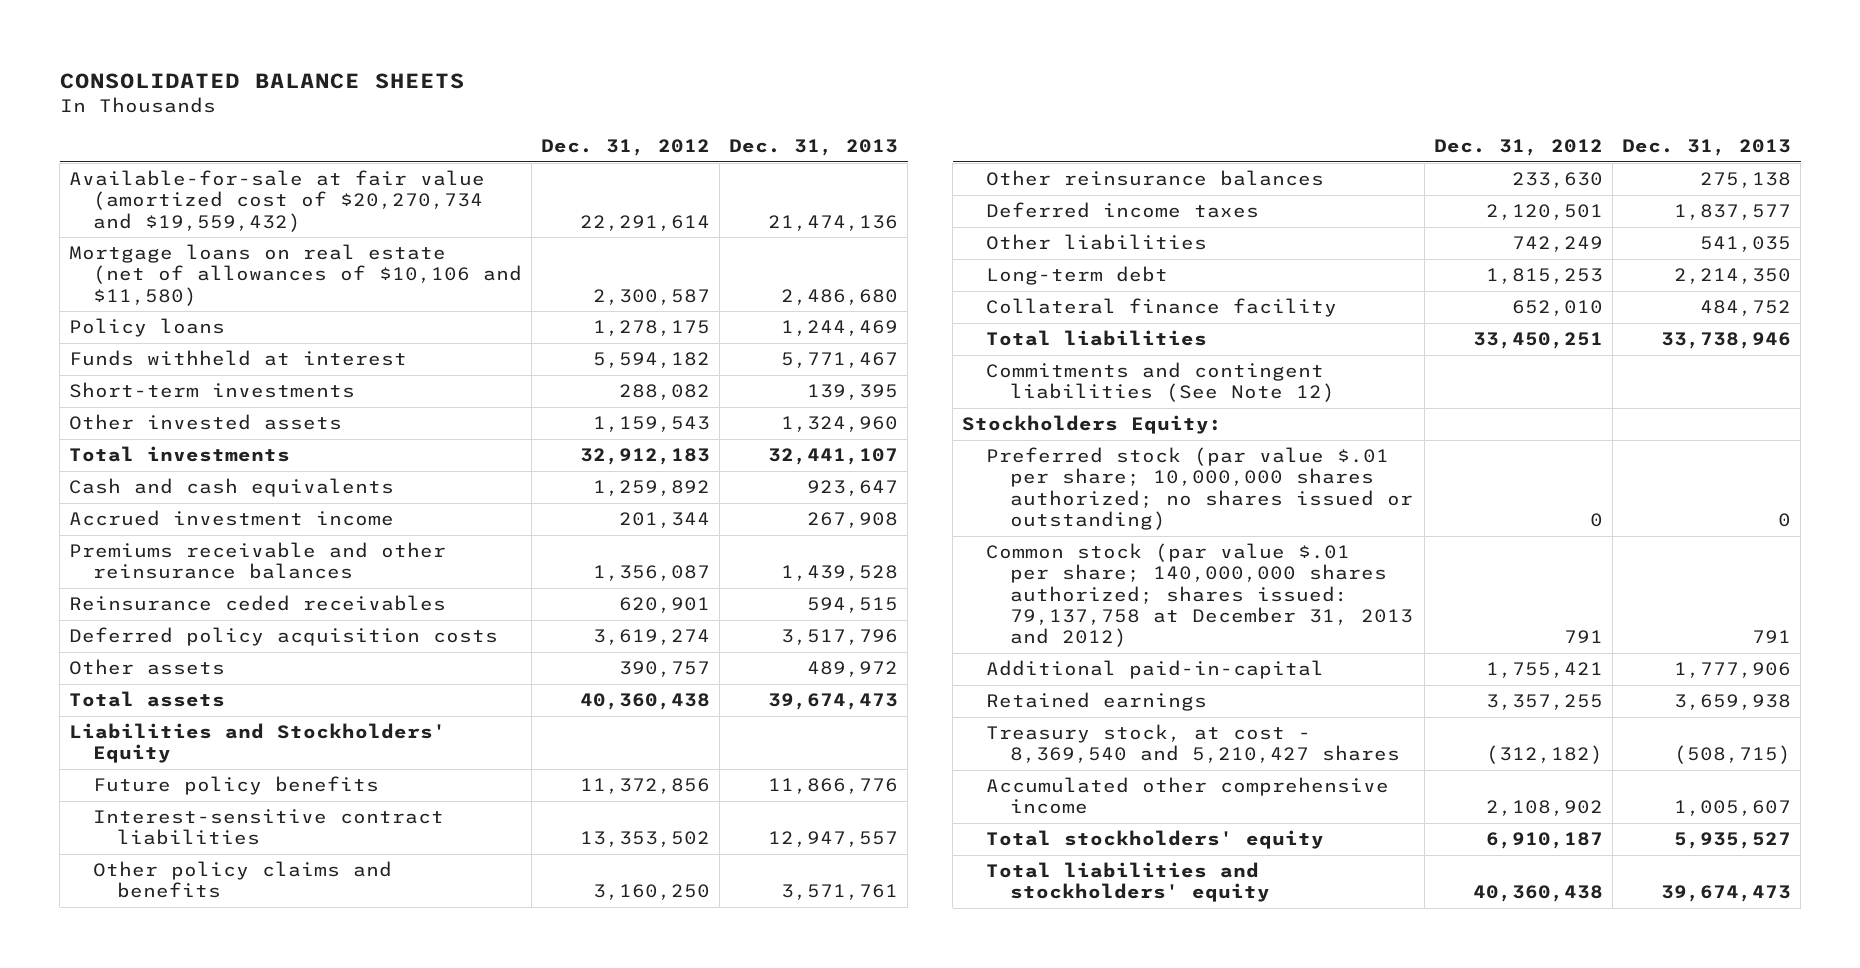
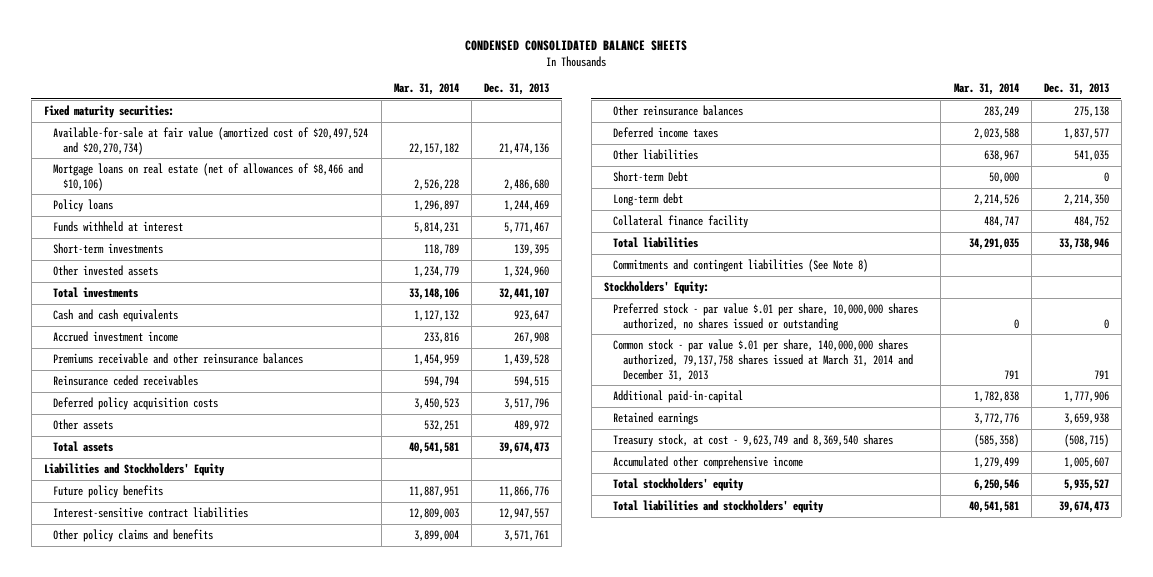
[59,72,465,89] CONSOLIDATED BALANCE SHEETS -> [465,39,688,51] CONDENSED CONSOLIDATED BALANCE SHEETS
[540,139,710,157] Dec. 31, 2012 -> none
none -> [393,83,459,96] Mar. 31, 2014
none -> [43,104,174,118] Fixed maturity securities:
[69,170,486,232] Available-for-sale at fair value (amortized cost of $20,270,734 and $19,559,432) -> [53,126,369,155] Available-for-sale at fair value (amortized cost of $20,497,524 and $20,270,734)
[69,244,522,306] Mortgage loans on real estate (net of allowances of $10,106 and $11,580) -> [53,162,364,191] Mortgage loans on real estate (net of allowances of $8,466 and $10,106)
none -> [613,170,689,182] Short-term Debt
[985,362,1335,403] Commitments and contingent liabilities (See Note 12) -> [613,258,869,272] Commitments and contingent liabilities (See Note 8)
[962,415,1223,435] Stockholders Equity: -> [603,280,709,294] Stockholders' Equity:
[985,447,1413,530] Preferred stock (par value $.01 per share; 10,000,000 shares authorized; no shares issued or outstanding) -> [613,302,919,331] Preferred stock - par value $.01 per share, 10,000,000 shares authorized, no shares issued or outstanding
[985,543,1413,648] Common stock (par value $.01 per share; 140,000,000 shares authorized; shares issued: 79,137,758 at December 31, 2013 and 2012) -> [613,338,913,381] Common stock - par value $.01 per share, 140,000,000 shares authorized, 79,137,758 shares issued at March 31, 2014 and December 31, 2013
[985,724,1400,764] Treasury stock, at cost - 8,369,540 and 5,210,427 shares -> [613,433,894,447] Treasury stock, at cost - 9,623,749 and 8,369,540 shares

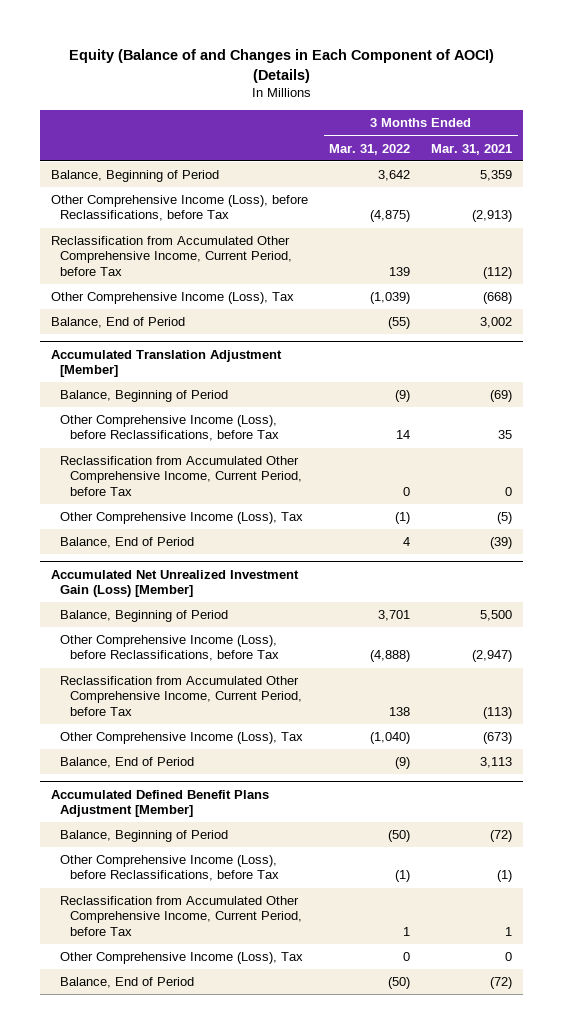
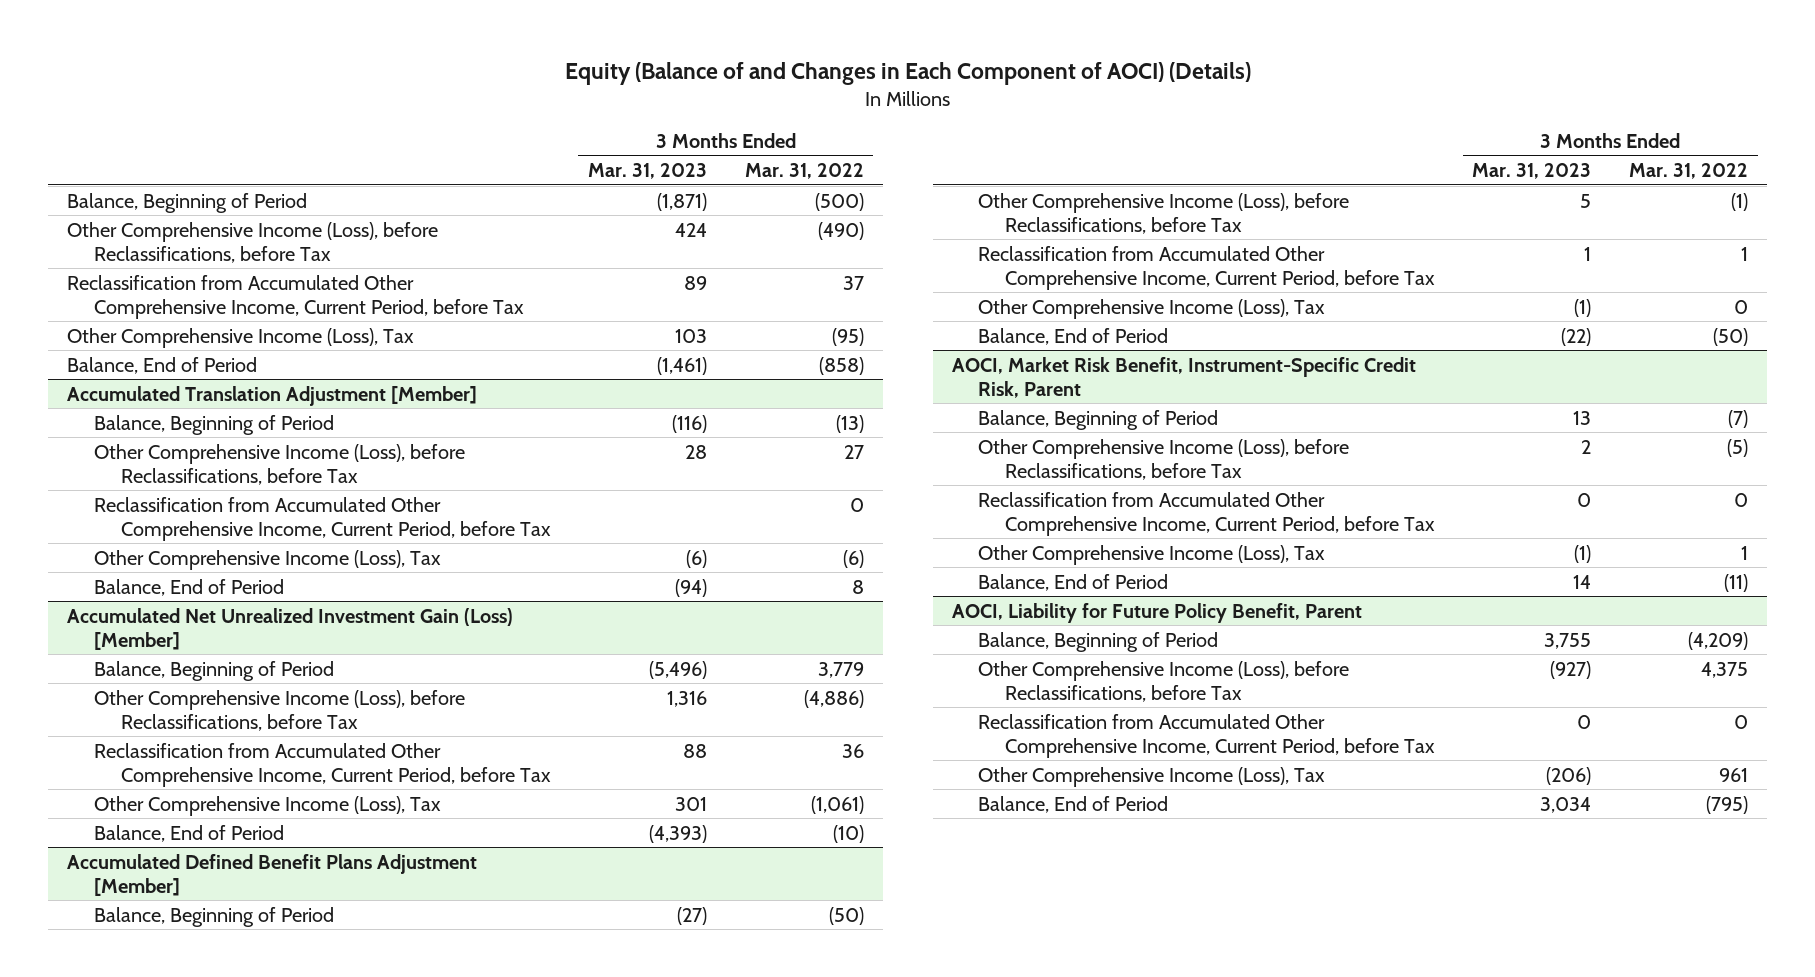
[431,143,513,155] Mar. 31, 2021 -> none
none -> [587,163,707,180] Mar. 31, 2023
[378,170,411,182] 3,642 -> [814,192,864,211] (500)
[370,210,411,223] (4,875) -> [817,221,864,240] (490)
[389,266,411,276] 139 -> [842,275,864,290] 37
[370,292,411,305] (1,039) -> [831,327,864,346] (95)
[388,317,411,330] (55) -> [818,356,864,375] (858)
[395,390,411,403] (9) -> [835,414,864,433] (13)
[396,430,411,440] 14 -> [843,444,864,459] 27
[395,512,411,525] (1) -> [842,549,864,568] (6)
[403,537,411,547] 4 -> [851,579,864,594] 8
[378,610,411,622] 3,701 -> [817,661,864,678] 3,779
[370,650,411,663] (4,888) -> [803,689,864,708] (4,886)
[389,706,411,716] 138 -> [841,743,864,758] 36
[370,732,411,745] (1,040) -> [810,795,864,814] (1,061)
[395,757,411,770] (9) -> [832,824,864,843] (10)
none -> [951,356,1416,398] AOCI, Market Risk Benefit, Instrument-Specific Credit Risk, Parent
none -> [978,409,1219,430] Balance, Beginning of Period
none -> [978,438,1350,480] Other Comprehensive Income (Loss), before Reclassifications, before Tax
none -> [978,491,1436,536] Reclassification from Accumulated Other Comprehensive Income, Current Period, before Tax
none -> [978,544,1326,565] Other Comprehensive Income (Loss), Tax
none -> [978,573,1169,591] Balance, End of Period
none -> [951,602,1362,623] AOCI, Liability for Future Policy Benefit, Parent
none -> [978,631,1219,652] Balance, Beginning of Period
none -> [978,660,1350,702] Other Comprehensive Income (Loss), before Reclassifications, before Tax
none -> [978,713,1436,758] Reclassification from Accumulated Other Comprehensive Income, Current Period, before Tax
none -> [978,766,1326,787] Other Comprehensive Income (Loss), Tax
none -> [978,795,1169,813] Balance, End of Period

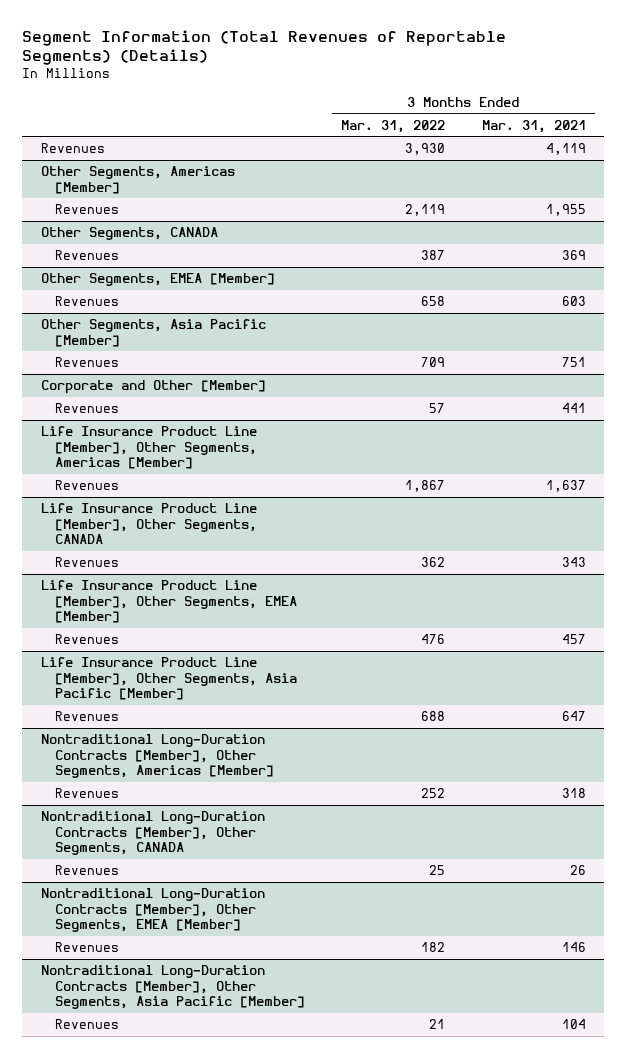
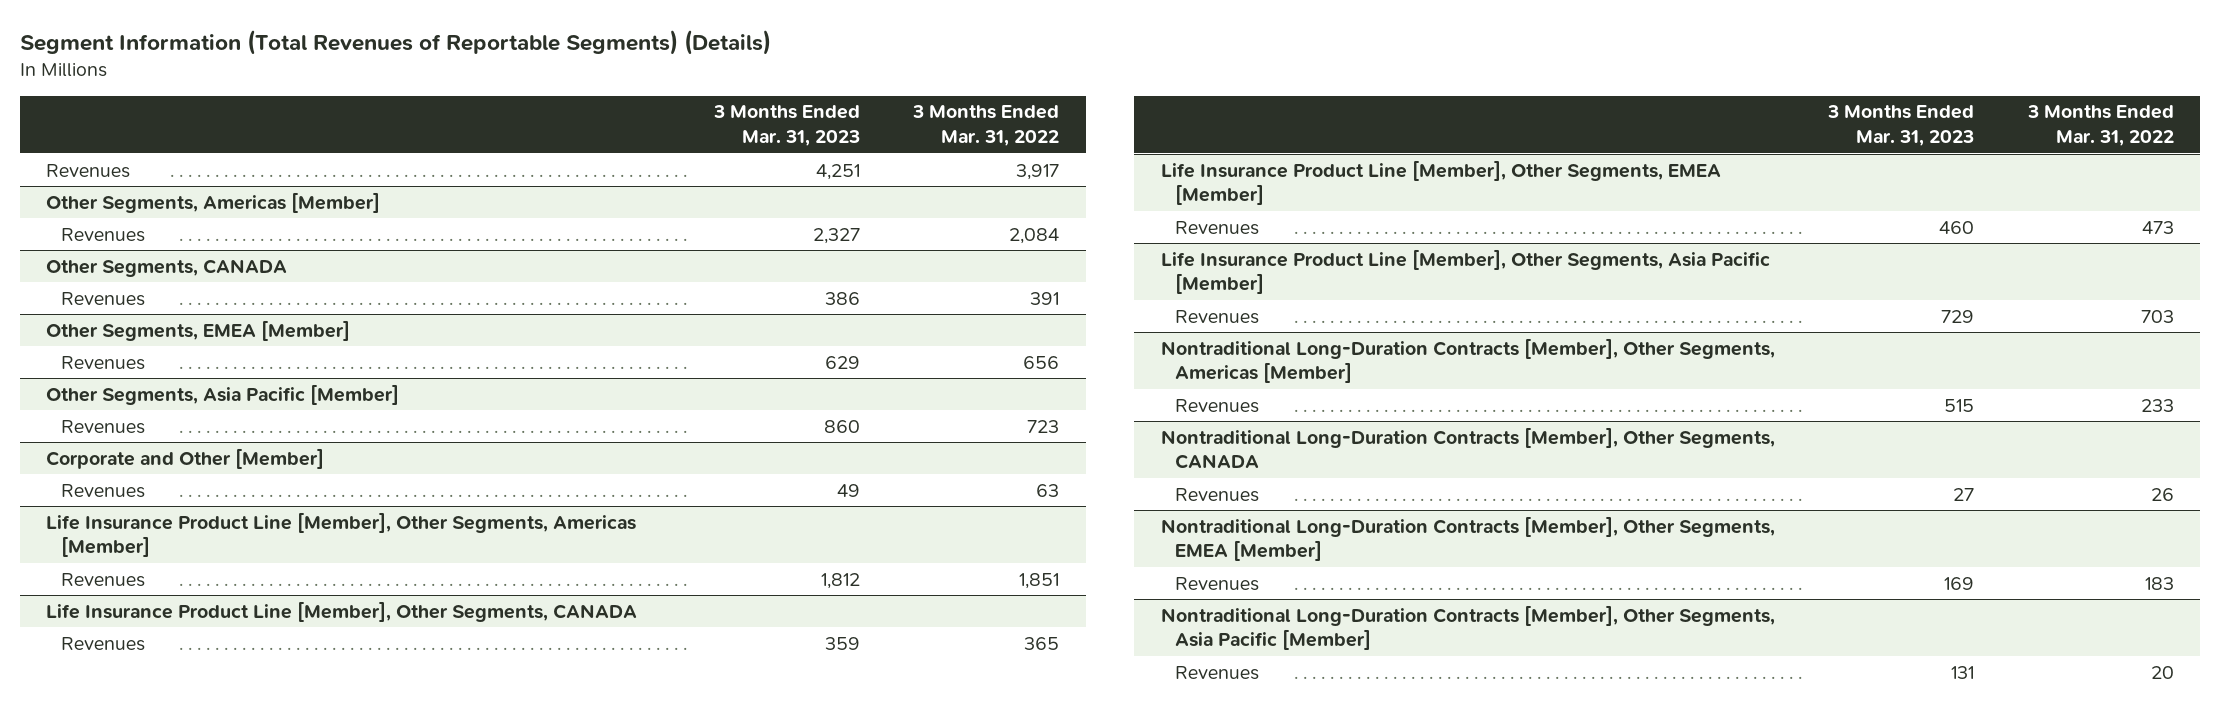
[481,119,586,133] Mar. 31, 2021 -> none
none -> [712,105,860,146] 3 Months Ended Mar. 31, 2023
[405,143,446,156] 3,930 -> [1016,163,1060,180] 3,917
[405,204,446,217] 2,119 -> [1009,227,1060,244] 2,084
[421,250,446,261] 387 -> [1030,291,1060,305] 391
[421,296,446,307] 658 -> [1023,355,1060,369] 656
[421,357,446,368] 709 -> [1027,419,1060,433] 723
[429,403,446,414] 57 -> [1036,483,1060,497] 63
[405,480,446,493] 1,867 -> [1019,572,1060,589] 1,851
[421,557,446,568] 362 -> [1024,636,1060,650] 365
[421,634,446,645] 476 -> [2141,220,2174,234] 473
[421,711,446,722] 688 -> [2140,309,2174,323] 703
[421,788,446,799] 252 -> [2140,398,2174,412] 233
[429,865,446,876] 25 -> [2150,487,2174,501] 26
[421,942,446,953] 182 -> [2144,576,2174,590] 183
[429,1019,446,1030] 21 -> [2150,665,2174,679] 20

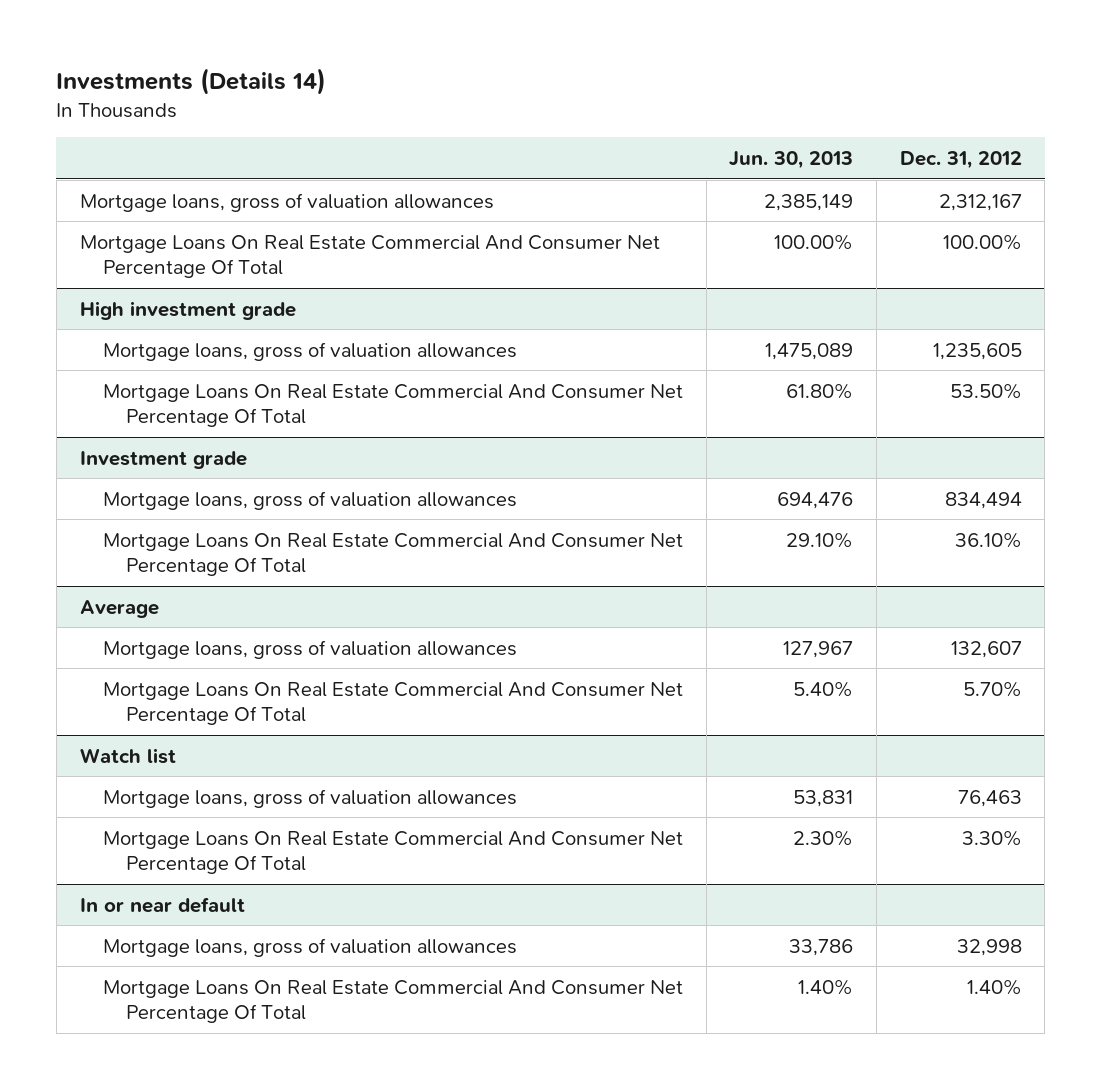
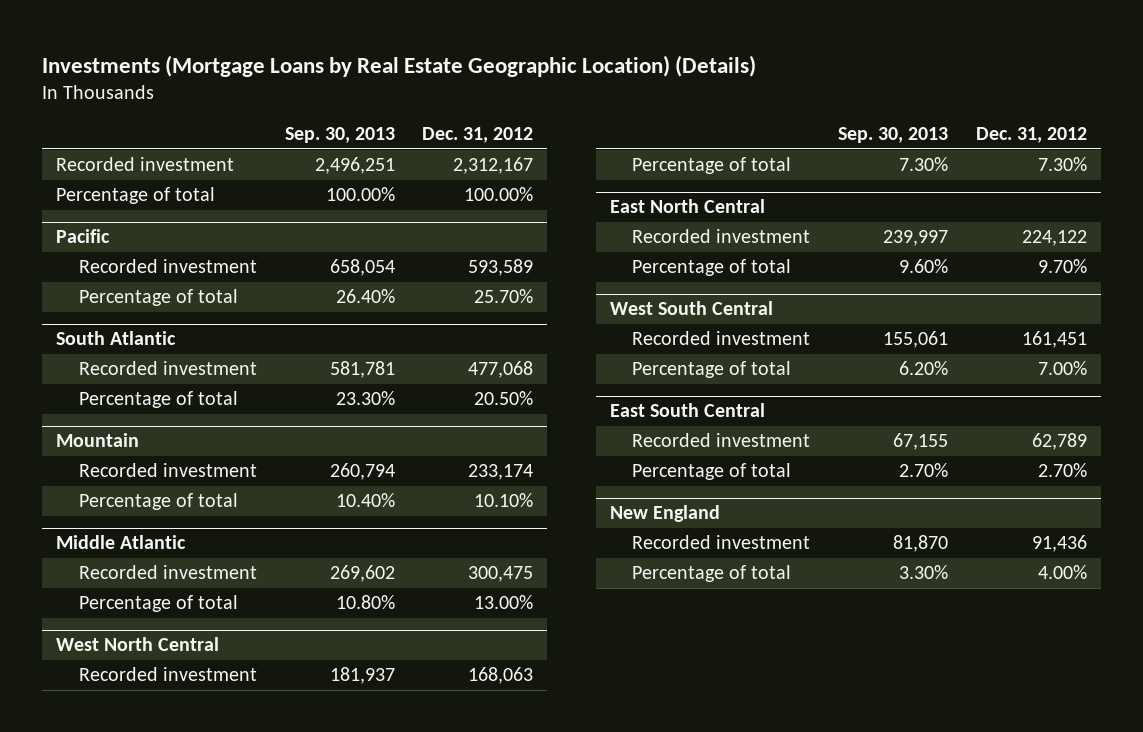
[56,67,327,95] Investments (Details 14) -> [42,54,757,77] Investments (Mortgage Loans by Real Estate Geographic Location) (Details)
[729,151,854,170] Jun. 30, 2013 -> none
none -> [284,126,395,143] Sep. 30, 2013
[79,300,296,320] High investment grade -> none
[102,341,517,361] Mortgage loans, gross of valuation allowances -> none
[79,450,247,469] Investment grade -> none
[102,490,517,510] Mortgage loans, gross of valuation allowances -> none
[79,599,159,618] Average -> none
[102,639,517,659] Mortgage loans, gross of valuation allowances -> none
[79,747,176,764] Watch list -> none
[102,788,517,808] Mortgage loans, gross of valuation allowances -> none
[79,896,245,913] In or near default -> none
[102,937,517,957] Mortgage loans, gross of valuation allowances -> none
[79,192,494,212] Mortgage loans, gross of valuation allowances -> [56,157,235,172] Recorded investment
[79,234,660,279] Mortgage Loans On Real Estate Commercial And Consumer Net Percentage Of Total -> [56,187,216,205] Percentage of total
none -> [56,229,111,244] Pacific
none -> [78,259,257,274] Recorded investment
[102,383,683,428] Mortgage Loans On Real Estate Commercial And Consumer Net Percentage Of Total -> [78,289,238,307] Percentage of total
[949,382,1022,399] 53.50% -> [474,289,534,304] 25.70%
none -> [56,331,177,346] South Atlantic
none -> [78,361,257,376] Recorded investment
[102,532,683,577] Mortgage Loans On Real Estate Commercial And Consumer Net Percentage Of Total -> [78,391,238,409] Percentage of total
[954,531,1022,548] 36.10% -> [474,391,534,406] 20.50%
none -> [56,433,140,448] Mountain
none -> [78,463,257,478] Recorded investment
[102,681,683,726] Mortgage Loans On Real Estate Commercial And Consumer Net Percentage Of Total -> [78,493,238,511] Percentage of total
[962,680,1022,697] 5.70% -> [474,493,534,508] 10.10%
none -> [56,535,187,550] Middle Atlantic
none -> [78,565,257,580] Recorded investment
[102,830,683,875] Mortgage Loans On Real Estate Commercial And Consumer Net Percentage Of Total -> [78,595,238,613] Percentage of total
[961,829,1022,846] 3.30% -> [474,595,534,610] 13.00%
none -> [56,637,220,652] West North Central
none -> [78,667,257,682] Recorded investment
[102,979,683,1024] Mortgage Loans On Real Estate Commercial And Consumer Net Percentage Of Total -> [632,157,792,175] Percentage of total
[966,978,1022,995] 1.40% -> [1038,157,1088,172] 7.30%
none -> [610,199,766,214] East North Central
none -> [632,229,811,244] Recorded investment
none -> [632,259,792,277] Percentage of total
none -> [610,301,774,316] West South Central
none -> [632,331,811,346] Recorded investment
none -> [632,361,792,379] Percentage of total
none -> [610,403,766,418] East South Central
none -> [632,433,811,448] Recorded investment
none -> [632,463,792,481] Percentage of total
none -> [610,505,721,523] New England
none -> [632,535,811,550] Recorded investment
none -> [632,565,792,583] Percentage of total

